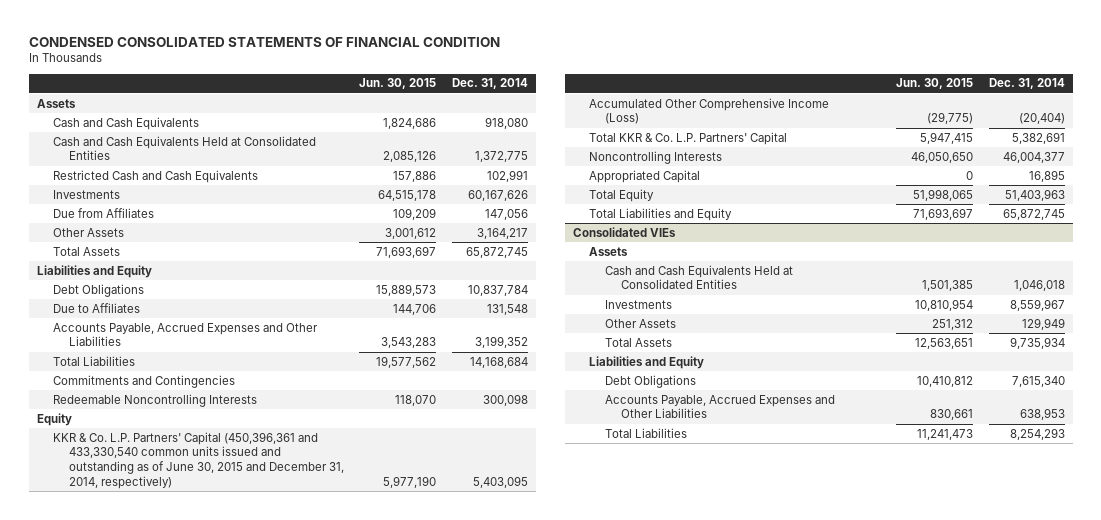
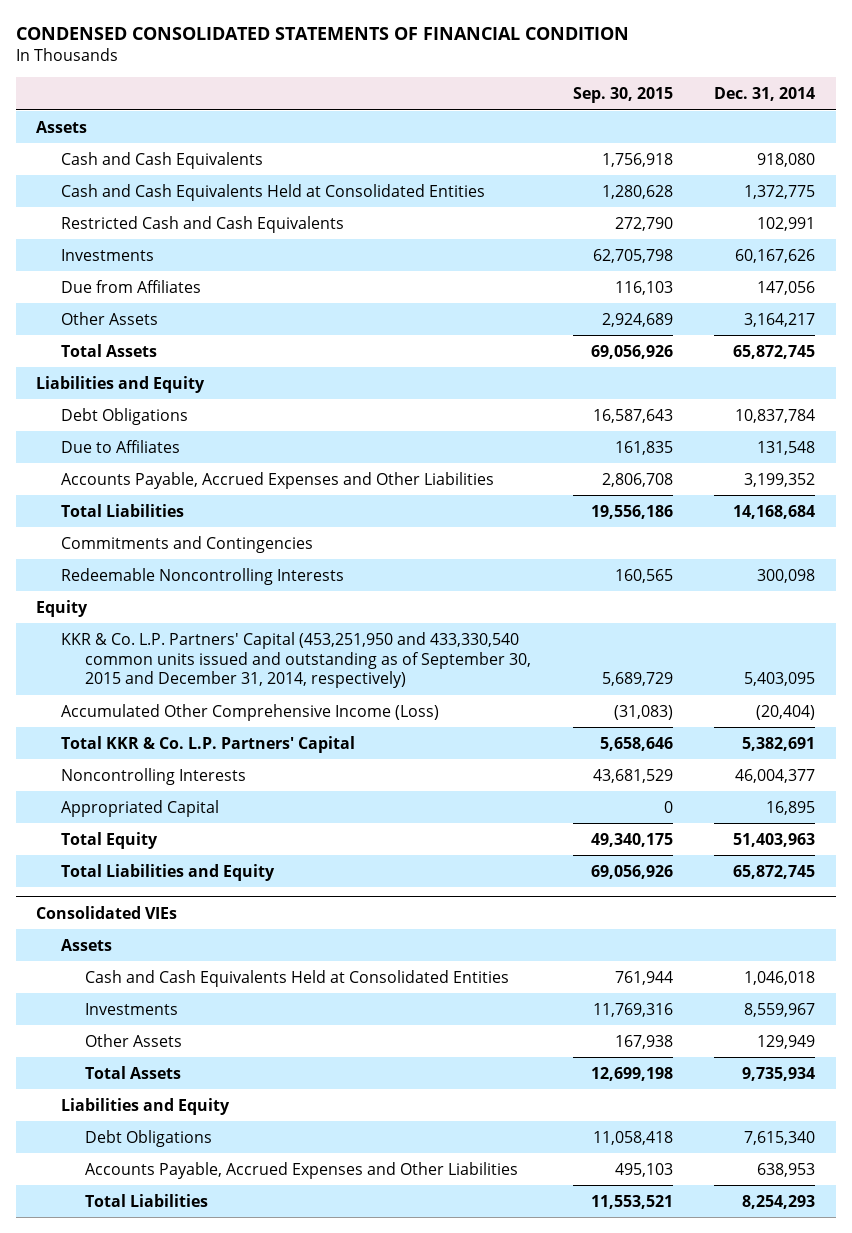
[359,78,437,90] Jun. 30, 2015 -> none
none -> [572,87,673,104] Sep. 30, 2015
[52,431,344,489] KKR & Co. L.P. Partners' Capital (450,396,361 and 433,330,540 common units issued and outstanding as of June 30, 2015 and December 31, 2014, respectively) -> [60,631,531,689] KKR & Co. L.P. Partners' Capital (453,251,950 and 433,330,540 common units issued and outstanding as of September 30, 2015 and December 31, 2014, respectively)

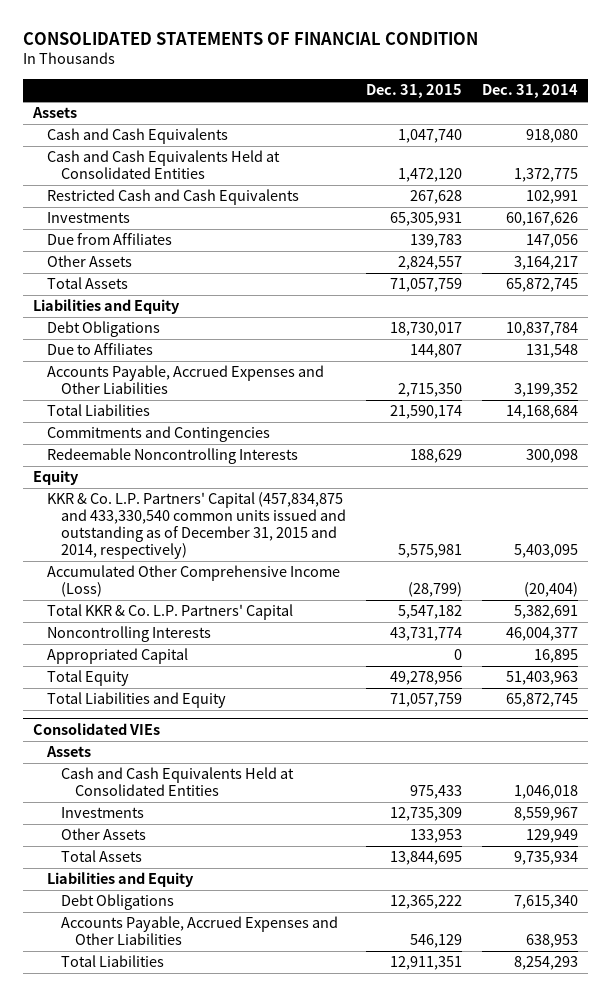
[15,27,629,41] CONDENSED CONSOLIDATED STATEMENTS OF FINANCIAL CONDITION -> [22,31,478,45] CONSOLIDATED STATEMENTS OF FINANCIAL CONDITION
[572,87,673,104] Sep. 30, 2015 -> none
none -> [366,84,463,99] Dec. 31, 2015
[60,631,531,689] KKR & Co. L.P. Partners' Capital (453,251,950 and 433,330,540 common units issued and outstanding as of September 30, 2015 and December 31, 2014, respectively) -> [46,492,346,560] KKR & Co. L.P. Partners' Capital (457,834,875 and 433,330,540 common units issued and outstanding as of December 31, 2015 and 2014, respectively)

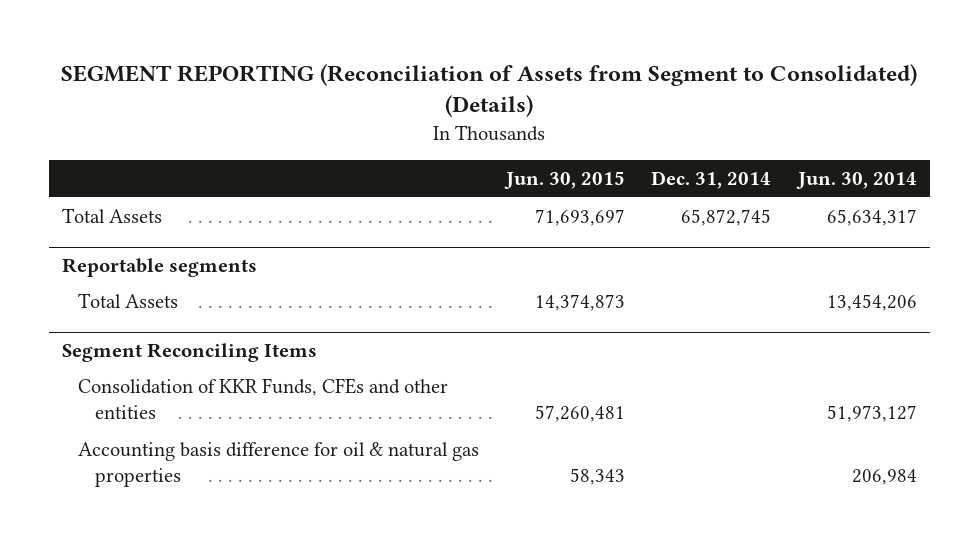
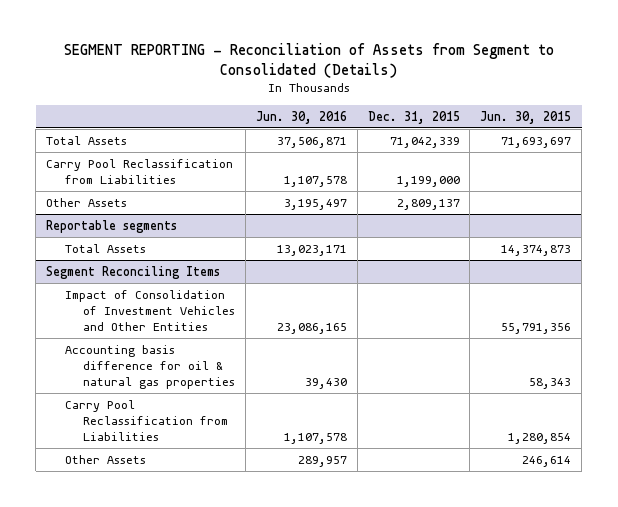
[61,63,918,118] SEGMENT REPORTING (Reconciliation of Assets from Segment to Consolidated) (Details) -> [63,43,554,79] SEGMENT REPORTING - Reconciliation of Assets from Segment to Consolidated (Details)
[651,171,772,190] Dec. 31, 2014 -> none
[795,172,917,190] Jun. 30, 2014 -> none
none -> [255,110,347,124] Jun. 30, 2016
none -> [367,110,460,124] Dec. 31, 2015
none -> [46,158,234,184] Carry Pool Reclassification from Liabilities
none -> [46,197,128,207] Other Assets
[78,377,449,420] Consolidation of KKR Funds, CFEs and other entities -> [64,289,236,332] Impact of Consolidation of Investment Vehicles and Other Entities
[534,405,625,423] 57,260,481 -> [501,323,572,335] 55,791,356
none -> [64,399,229,442] Carry Pool Reclassification from Liabilities
none -> [64,454,146,464] Other Assets

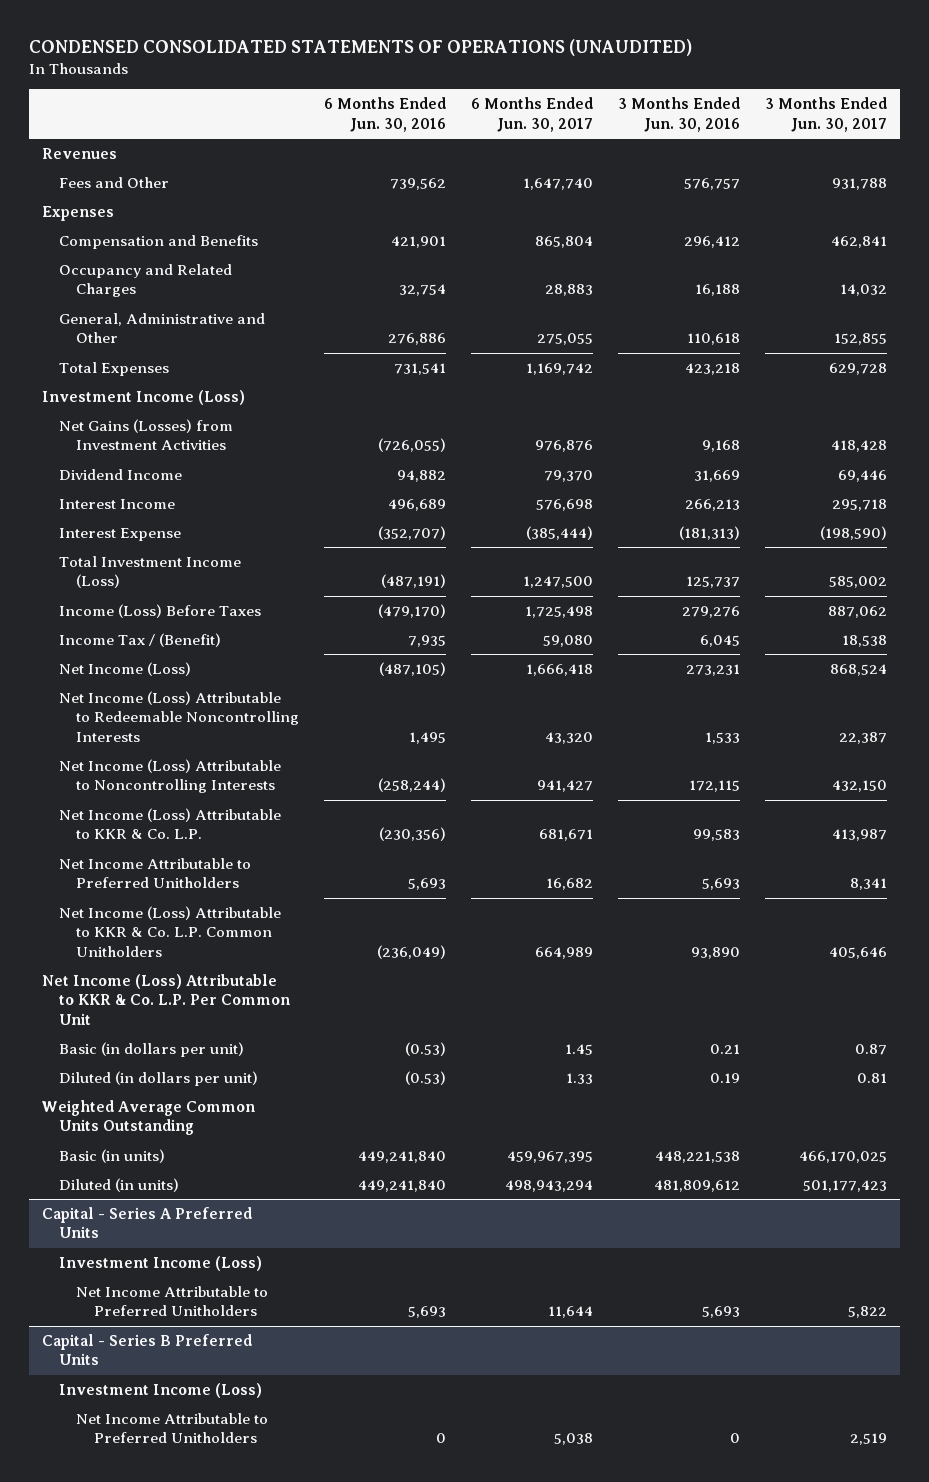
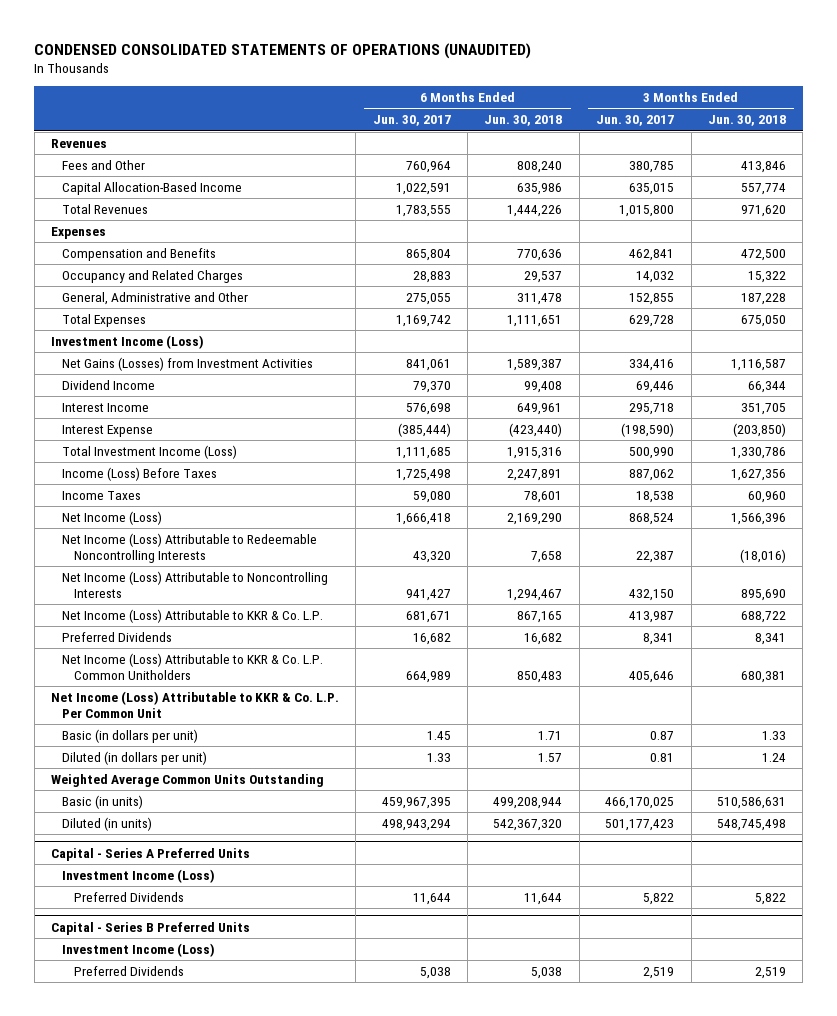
[324,97,447,132] 6 Months Ended Jun. 30, 2016 -> none
[618,97,741,132] 3 Months Ended Jun. 30, 2016 -> none
none -> [484,115,563,127] Jun. 30, 2018
none -> [707,115,786,127] Jun. 30, 2018
[523,177,594,190] 1,647,740 -> [405,160,451,173] 760,964
[832,177,888,190] 931,788 -> [629,160,675,173] 380,785
none -> [62,181,243,195] Capital Allocation-Based Income
none -> [62,203,149,214] Total Revenues
[535,440,594,453] 976,876 -> [405,358,451,371] 841,061
[831,440,888,453] 418,428 -> [629,358,675,371] 334,416
[523,576,594,589] 1,247,500 -> [395,446,451,459] 1,111,685
[829,576,888,589] 585,002 -> [629,446,675,459] 500,990
[59,632,222,647] Income Tax / (Benefit) -> [62,490,142,500] Income Taxes
[59,857,252,889] Net Income Attributable to Preferred Unitholders -> [62,631,173,642] Preferred Dividends
[76,1285,269,1317] Net Income Attributable to Preferred Unitholders -> [73,891,184,902] Preferred Dividends
[76,1412,269,1444] Net Income Attributable to Preferred Unitholders -> [73,965,184,976] Preferred Dividends

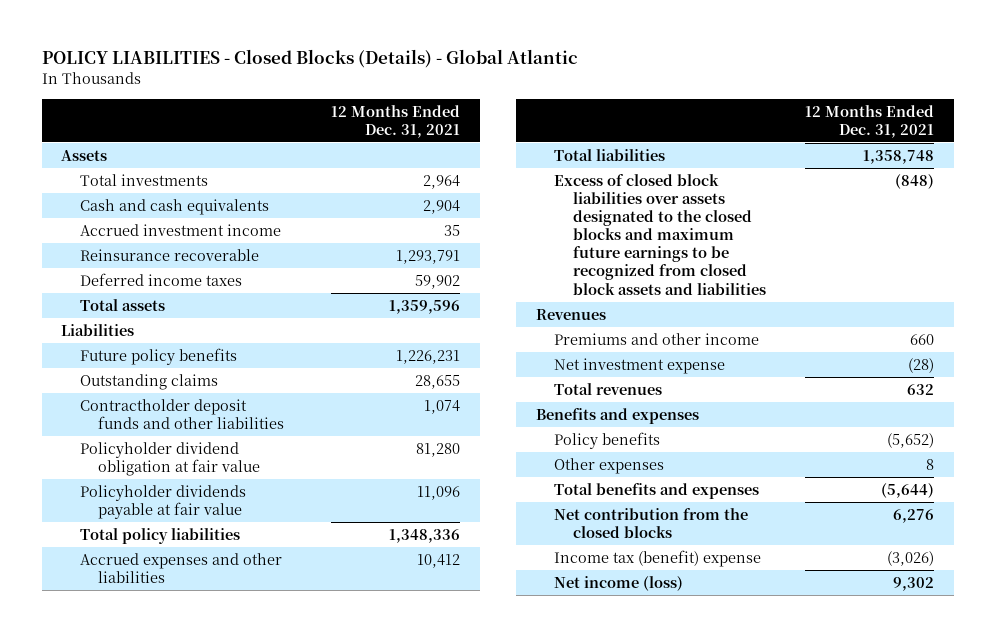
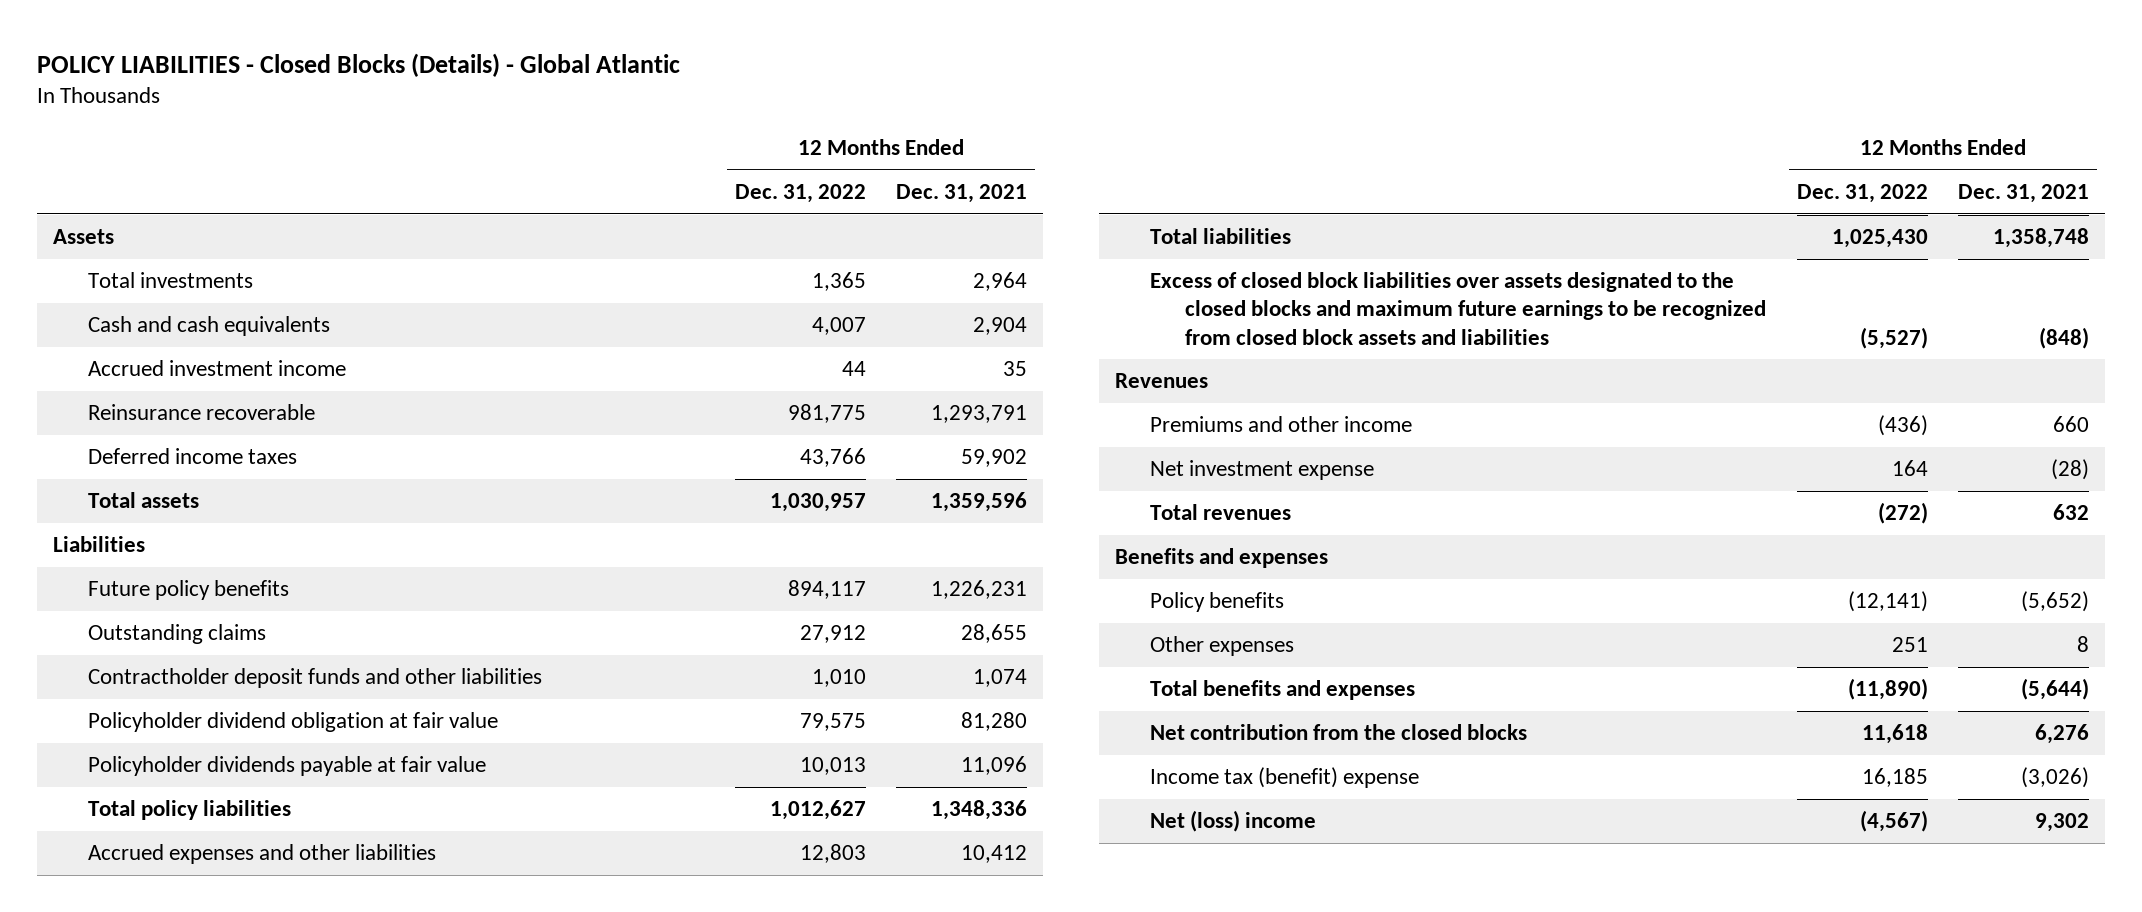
none -> [734,184,866,204] Dec. 31, 2022
[554,575,684,591] Net income (loss) -> [1150,810,1317,833] Net (loss) income

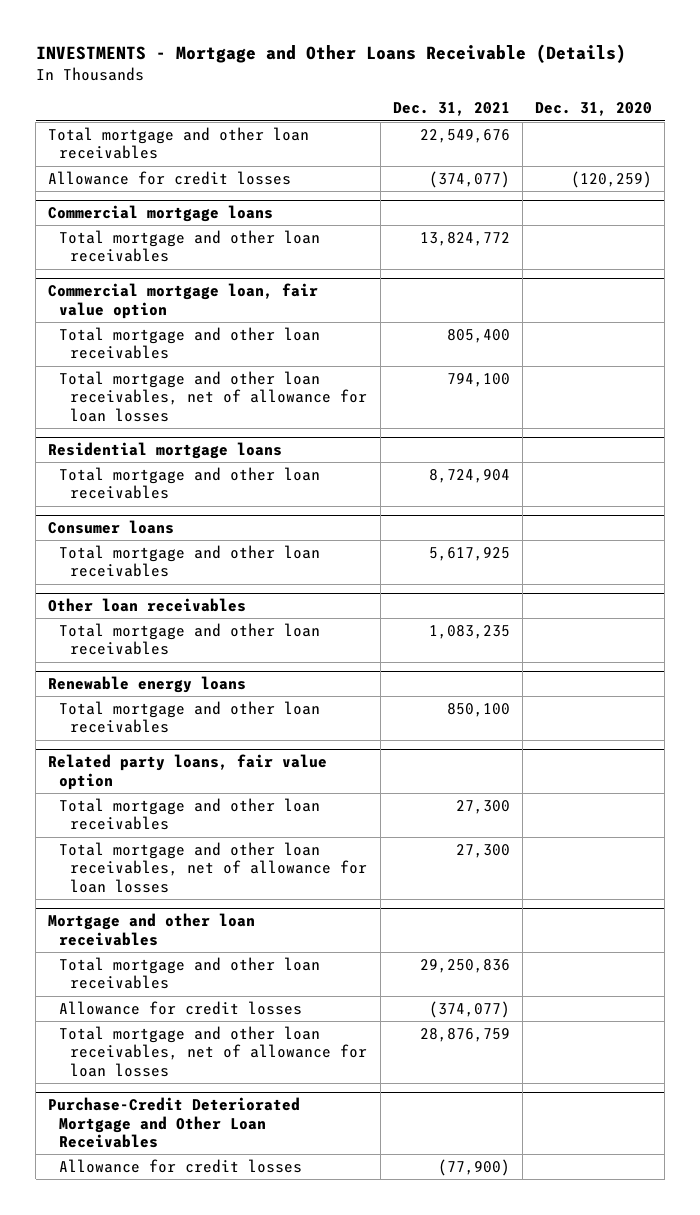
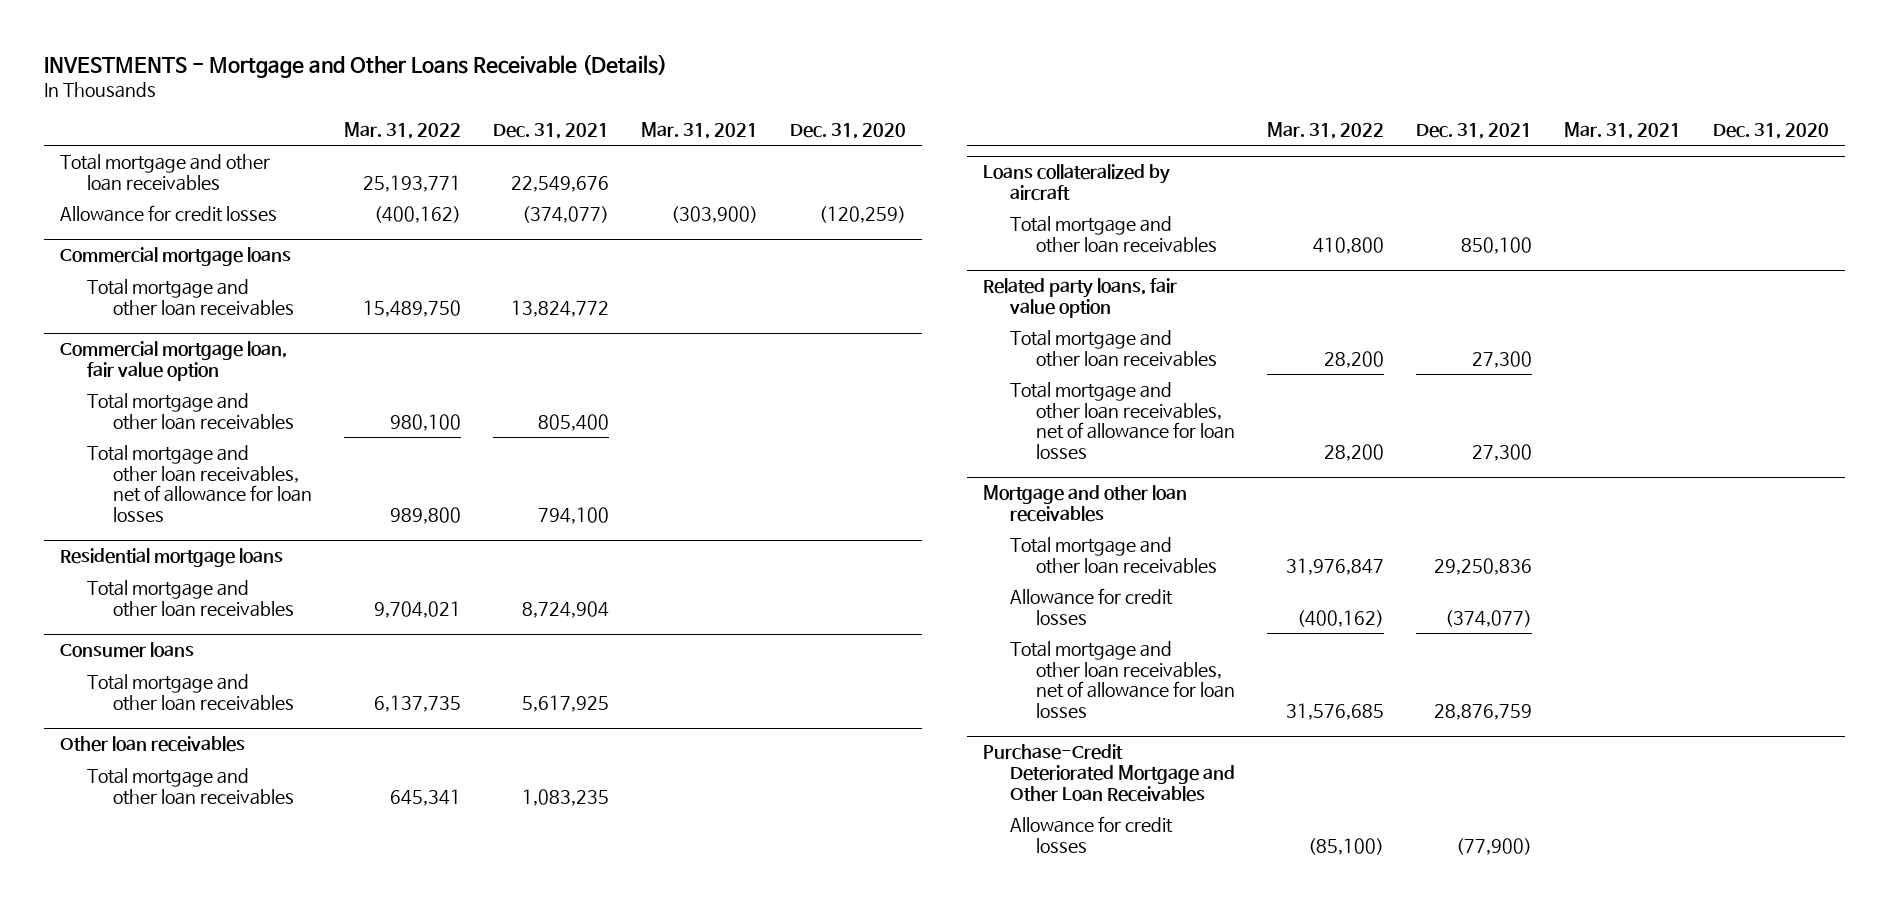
none -> [344,122,462,140] Mar. 31, 2022
none -> [641,122,759,140] Mar. 31, 2021
[48,676,247,694] Renewable energy loans -> [982,164,1170,202] Loans collateralized by aircraft

